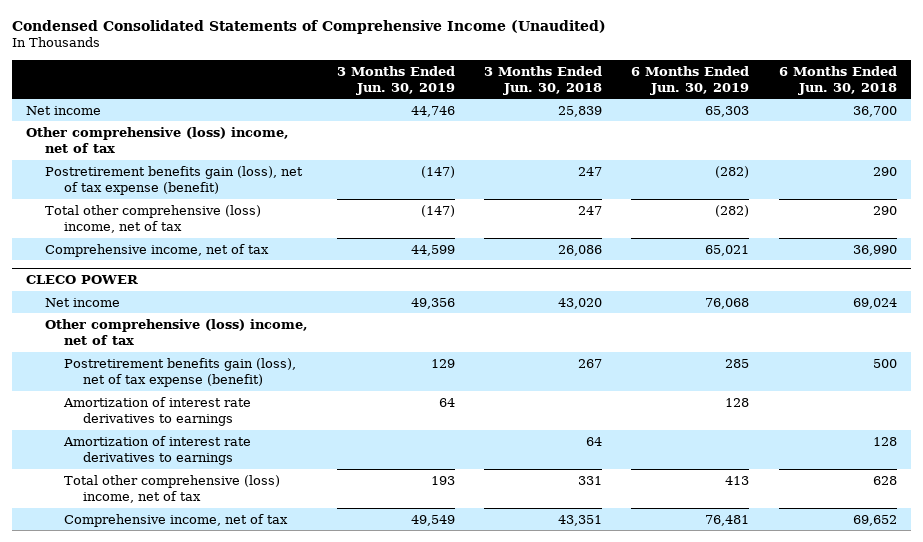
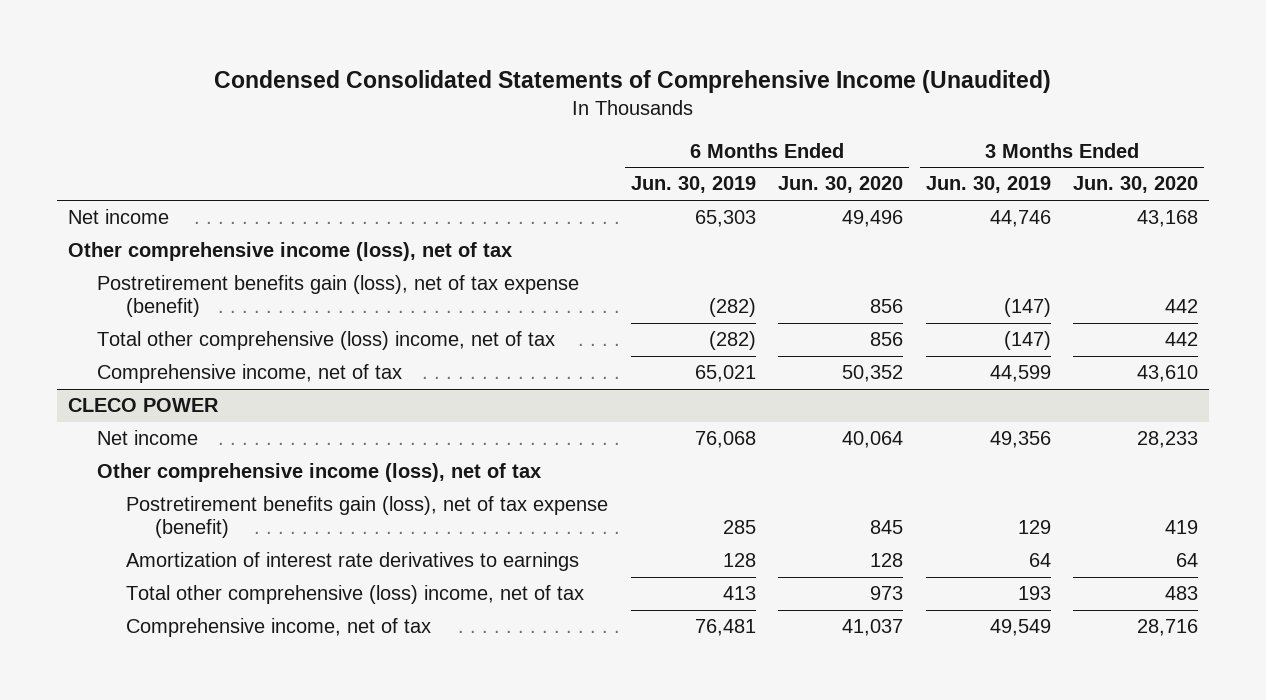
[484,65,603,95] 3 Months Ended Jun. 30, 2018 -> none
[778,65,897,95] 6 Months Ended Jun. 30, 2018 -> none
none -> [778,176,904,194] Jun. 30, 2020
none -> [1072,176,1198,194] Jun. 30, 2020
[26,126,290,153] Other comprehensive (loss) income, net of tax -> [68,242,513,262] Other comprehensive income (loss), net of tax
[44,318,308,345] Other comprehensive (loss) income, net of tax -> [97,463,542,483] Other comprehensive income (loss), net of tax
[62,435,251,465] Amortization of interest rate derivatives to earnings -> none

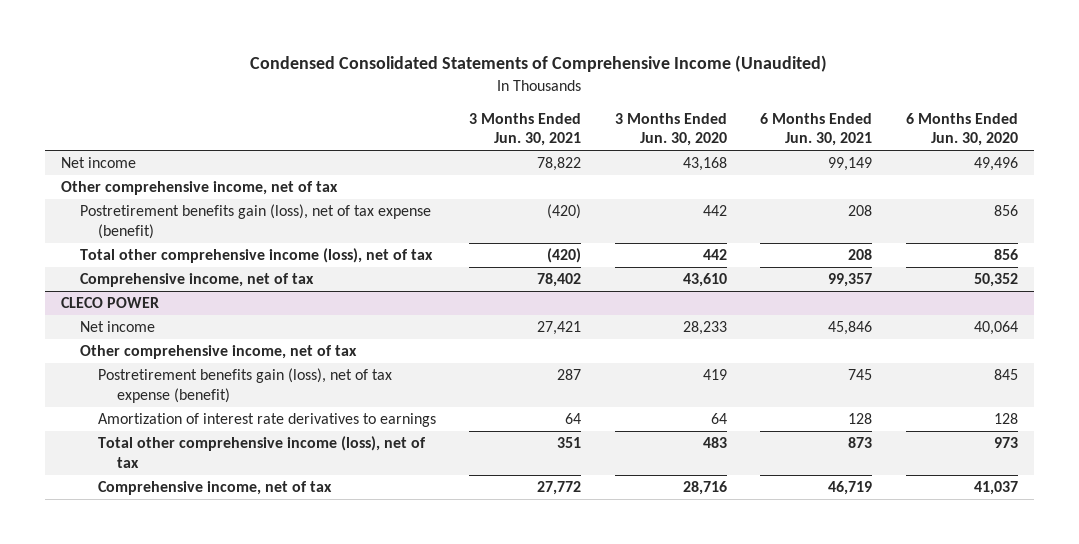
[630,176,756,194] Jun. 30, 2019 -> none
[925,176,1051,194] Jun. 30, 2019 -> none
none -> [469,112,582,147] 3 Months Ended Jun. 30, 2021
none -> [760,112,873,147] 6 Months Ended Jun. 30, 2021
[68,242,513,262] Other comprehensive income (loss), net of tax -> [61,181,339,196] Other comprehensive income, net of tax
[97,331,556,351] Total other comprehensive (loss) income, net of tax -> [79,248,433,264] Total other comprehensive income (loss), net of tax
[97,463,542,483] Other comprehensive income (loss), net of tax -> [79,345,357,360] Other comprehensive income, net of tax
[126,585,585,605] Total other comprehensive (loss) income, net of tax -> [98,436,427,468] Total other comprehensive income (loss), net of tax

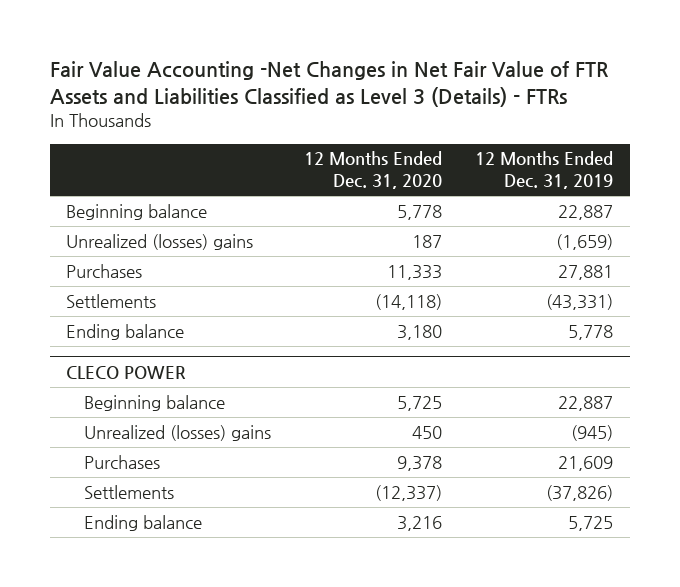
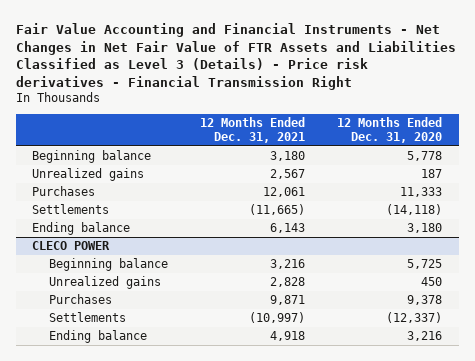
[49,61,609,108] Fair Value Accounting -Net Changes in Net Fair Value of FTR Assets and Liabilities Classified as Level 3 (Details) - FTRs -> [16,22,457,90] Fair Value Accounting and Financial Instruments - Net Changes in Net Fair Value of FTR Assets and Liabilities Classified as Level 3 (Details) - Price risk derivatives - Financial Transmission Right
[475,151,614,190] 12 Months Ended Dec. 31, 2019 -> none
none -> [200,116,306,143] 12 Months Ended Dec. 31, 2021
[66,233,254,250] Unrealized (losses) gains -> [32,168,145,182] Unrealized gains
[84,424,272,441] Unrealized (losses) gains -> [48,276,161,290] Unrealized gains

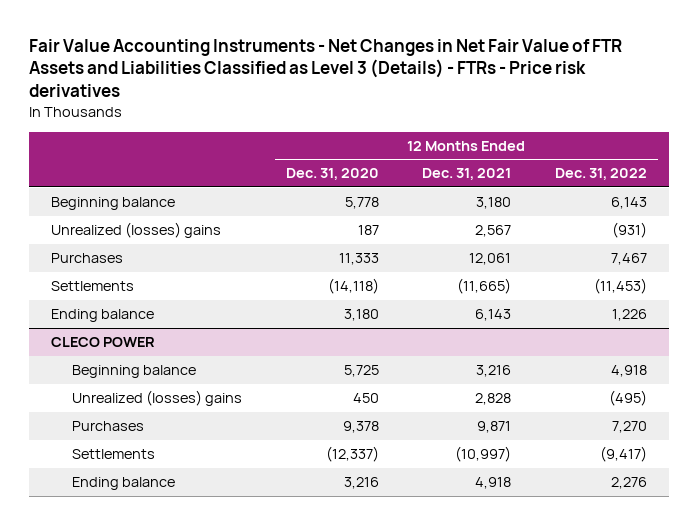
[16,22,457,90] Fair Value Accounting and Financial Instruments - Net Changes in Net Fair Value of FTR Assets and Liabilities Classified as Level 3 (Details) - Price risk derivatives - Financial Transmission Right -> [28,38,622,98] Fair Value Accounting Instruments - Net Changes in Net Fair Value of FTR Assets and Liabilities Classified as Level 3 (Details) - FTRs - Price risk derivatives
none -> [555,168,648,181] Dec. 31, 2022
[32,168,145,182] Unrealized gains -> [50,222,221,239] Unrealized (losses) gains
[48,276,161,290] Unrealized gains -> [71,390,242,407] Unrealized (losses) gains

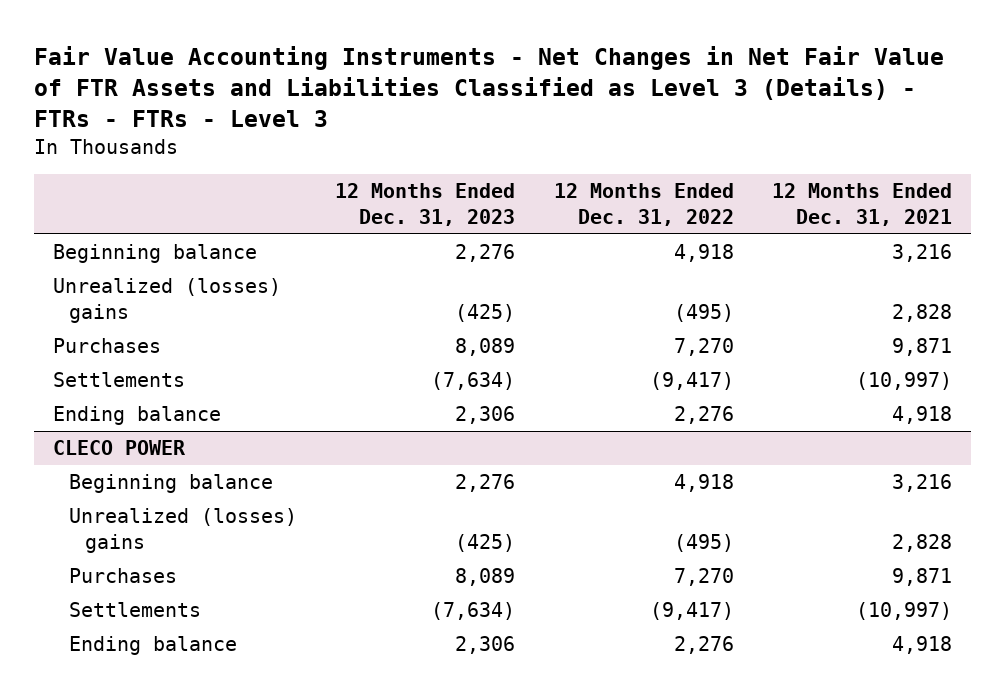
[28,38,622,98] Fair Value Accounting Instruments - Net Changes in Net Fair Value of FTR Assets and Liabilities Classified as Level 3 (Details) - FTRs - Price risk derivatives -> [33,45,944,127] Fair Value Accounting Instruments - Net Changes in Net Fair Value of FTR Assets and Liabilities Classified as Level 3 (Details) - FTRs - FTRs - Level 3
[285,168,379,181] Dec. 31, 2020 -> none
none -> [335,183,516,227] 12 Months Ended Dec. 31, 2023
[476,197,512,210] 3,180 -> [892,244,953,263] 3,216
[611,197,648,210] 6,143 -> [673,244,734,263] 4,918
[475,225,512,238] 2,567 -> [892,304,953,323] 2,828
[612,222,648,239] (931) -> [673,304,734,323] (495)
[469,253,512,266] 12,061 -> [892,338,953,357] 9,871
[611,253,648,266] 7,467 -> [673,338,734,357] 7,270
[457,278,512,295] (11,665) -> [856,372,953,391] (10,997)
[594,278,648,295] (11,453) -> [649,372,734,391] (9,417)
[475,309,512,322] 6,143 -> [892,406,953,425] 4,918
[612,309,648,322] 1,226 -> [673,406,734,425] 2,276

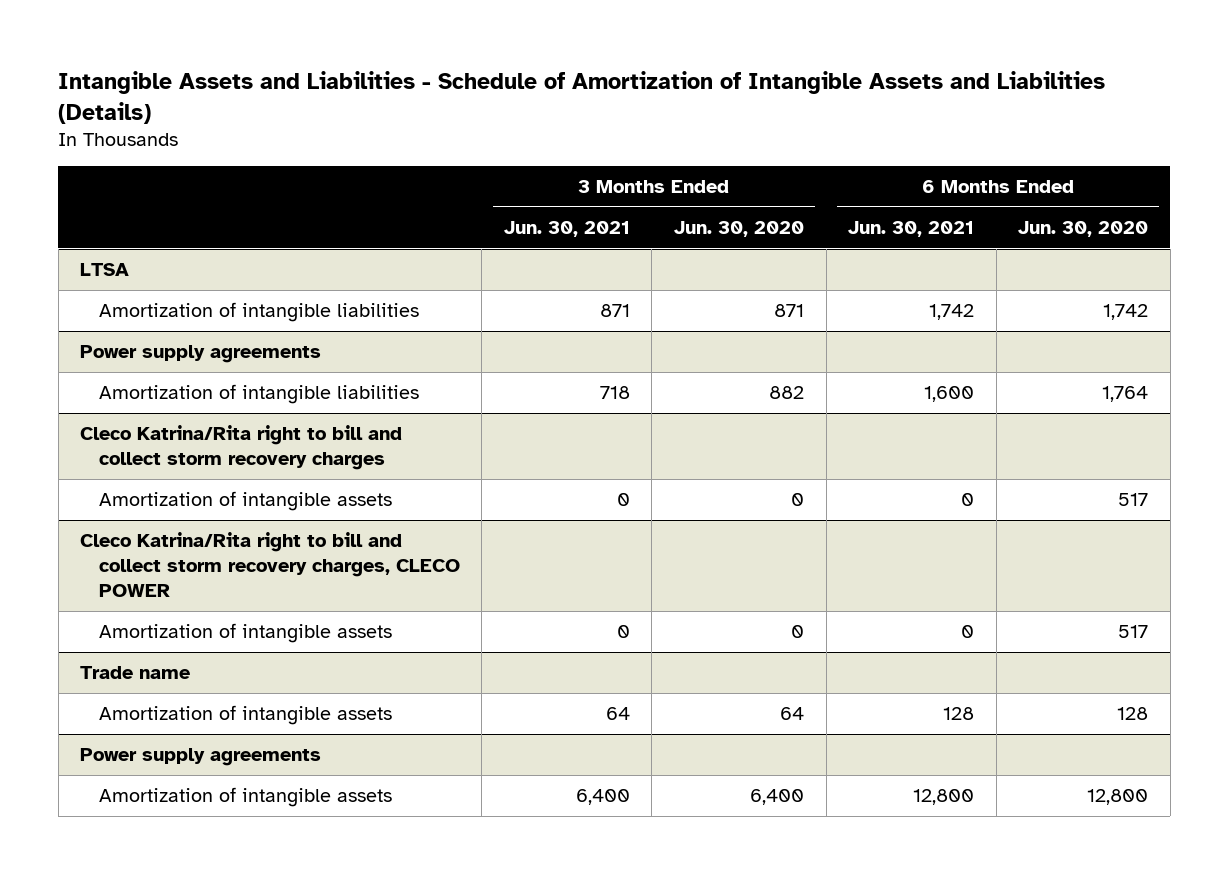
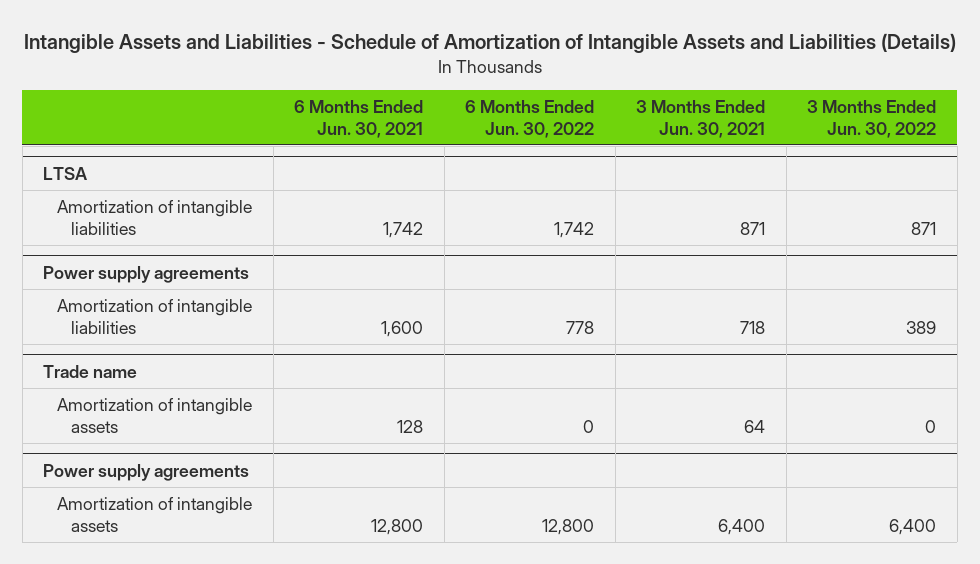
[673,221,804,238] Jun. 30, 2020 -> none
[1018,221,1149,238] Jun. 30, 2020 -> none
none -> [465,99,595,138] 6 Months Ended Jun. 30, 2022
none -> [807,99,937,138] 3 Months Ended Jun. 30, 2022
[80,425,403,471] Cleco Katrina/Rita right to bill and collect storm recovery charges -> none
[98,491,392,512] Amortization of intangible assets -> none
[80,532,460,598] Cleco Katrina/Rita right to bill and collect storm recovery charges, CLECO POWER -> none
[98,623,392,644] Amortization of intangible assets -> none

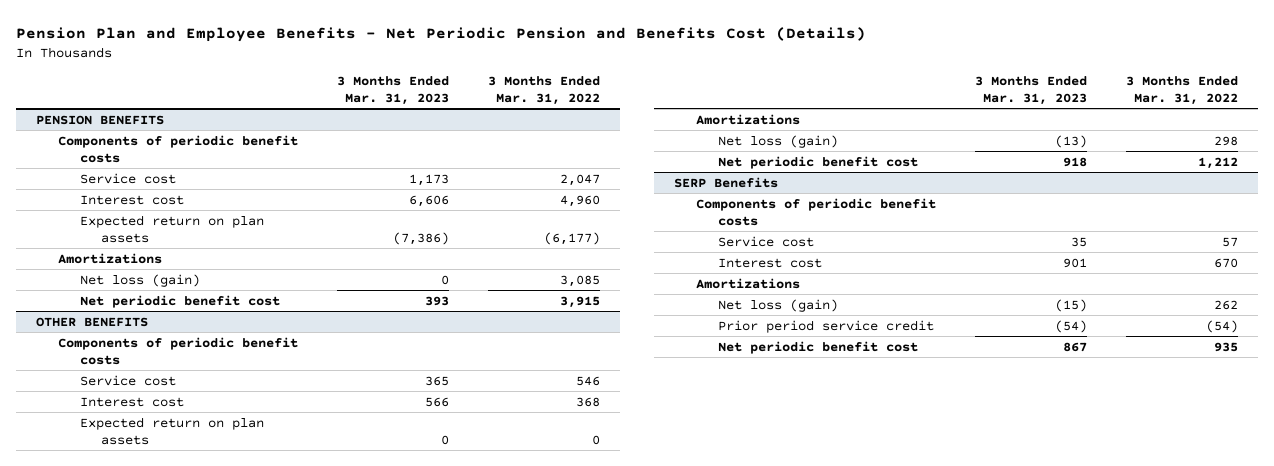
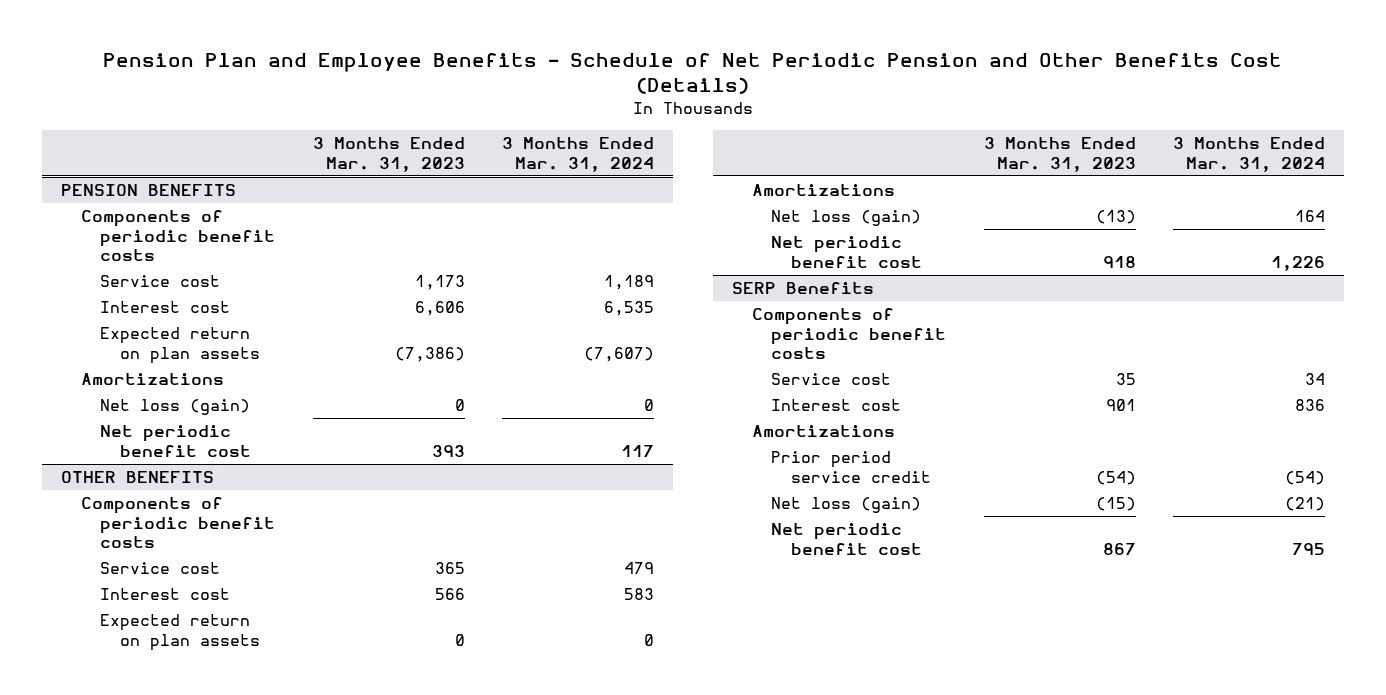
[16,26,867,42] Pension Plan and Employee Benefits - Net Periodic Pension and Benefits Cost (Details) -> [103,53,1283,95] Pension Plan and Employee Benefits - Schedule of Net Periodic Pension and Other Benefits Cost (Details)
[488,75,601,105] 3 Months Ended Mar. 31, 2022 -> none
none -> [502,137,655,172] 3 Months Ended Mar. 31, 2024
[717,298,838,312] Net loss (gain) -> [771,497,922,514] Net loss (gain)

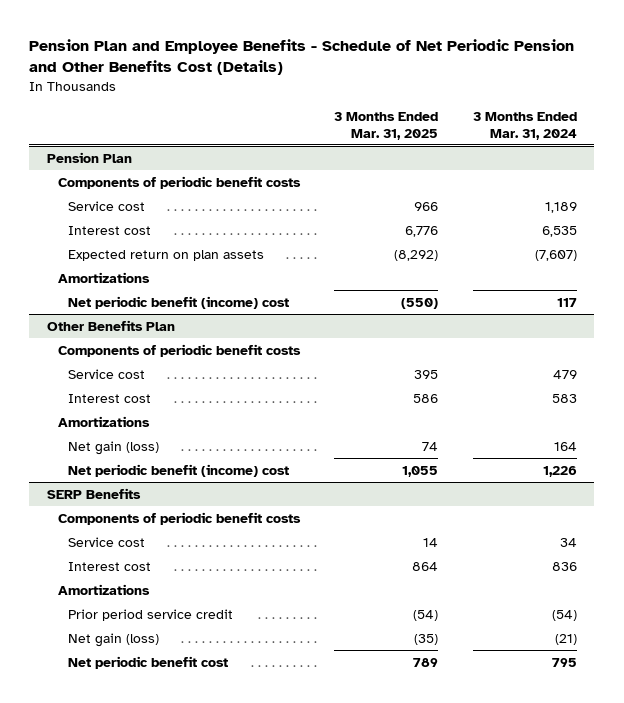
[312,137,465,172] 3 Months Ended Mar. 31, 2023 -> none
none -> [334,112,439,140] 3 Months Ended Mar. 31, 2025
[60,184,236,197] PENSION BENEFITS -> [46,151,132,163] Pension Plan
[100,399,251,416] Net loss (gain) -> none
[100,425,252,457] Net periodic benefit cost -> [68,295,290,309] Net periodic benefit (income) cost
[60,471,214,484] OTHER BENEFITS -> [46,319,175,331] Other Benefits Plan
[100,614,261,651] Expected return on plan assets -> none
[771,210,922,227] Net loss (gain) -> [68,440,160,455] Net gain (loss)
[771,236,923,268] Net periodic benefit cost -> [68,463,290,477] Net periodic benefit (income) cost
[771,497,922,514] Net loss (gain) -> [68,632,160,647] Net gain (loss)

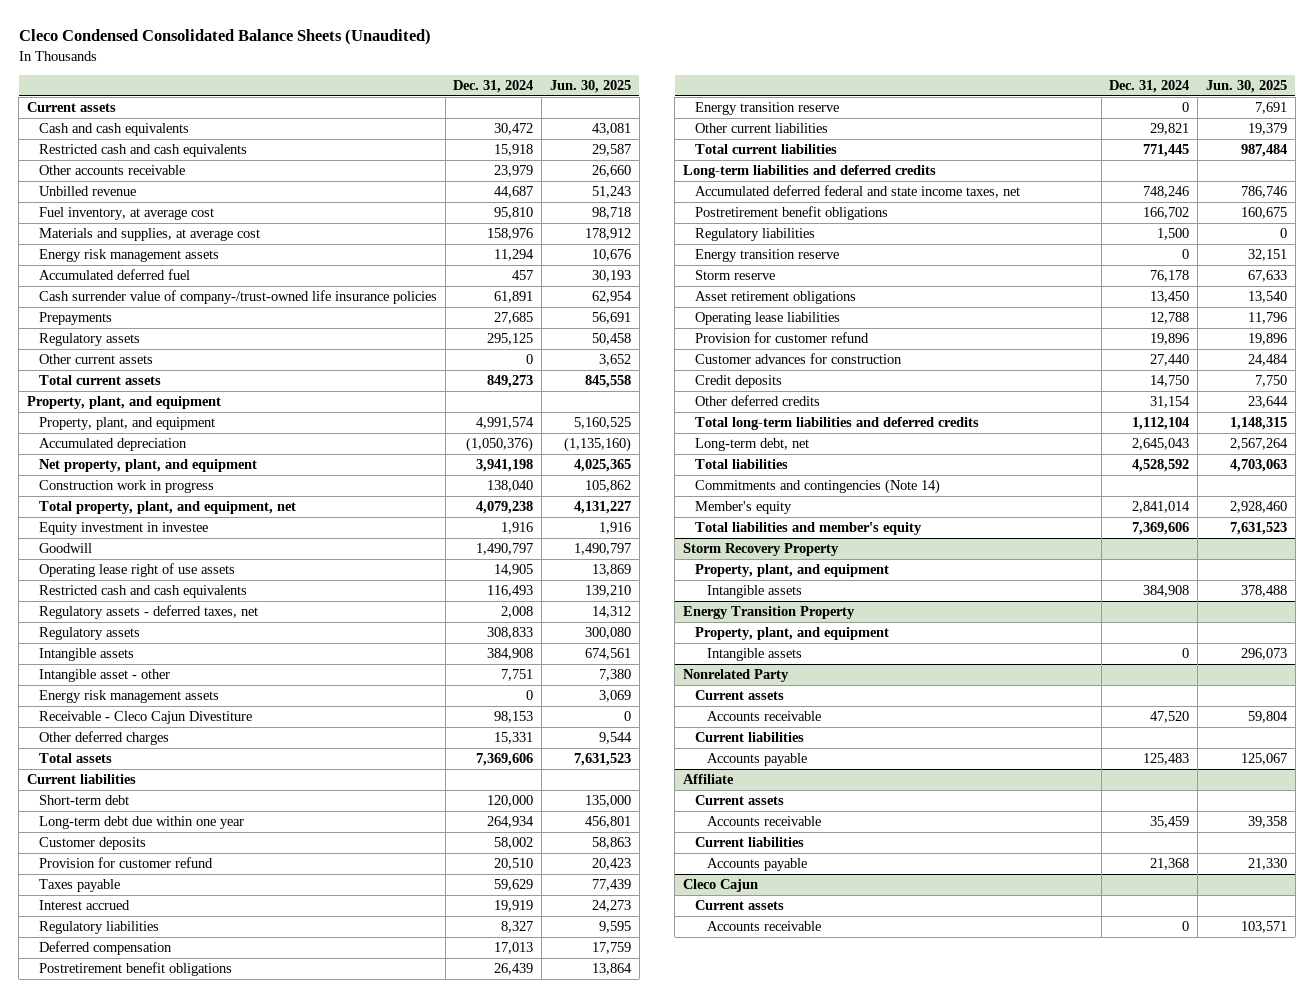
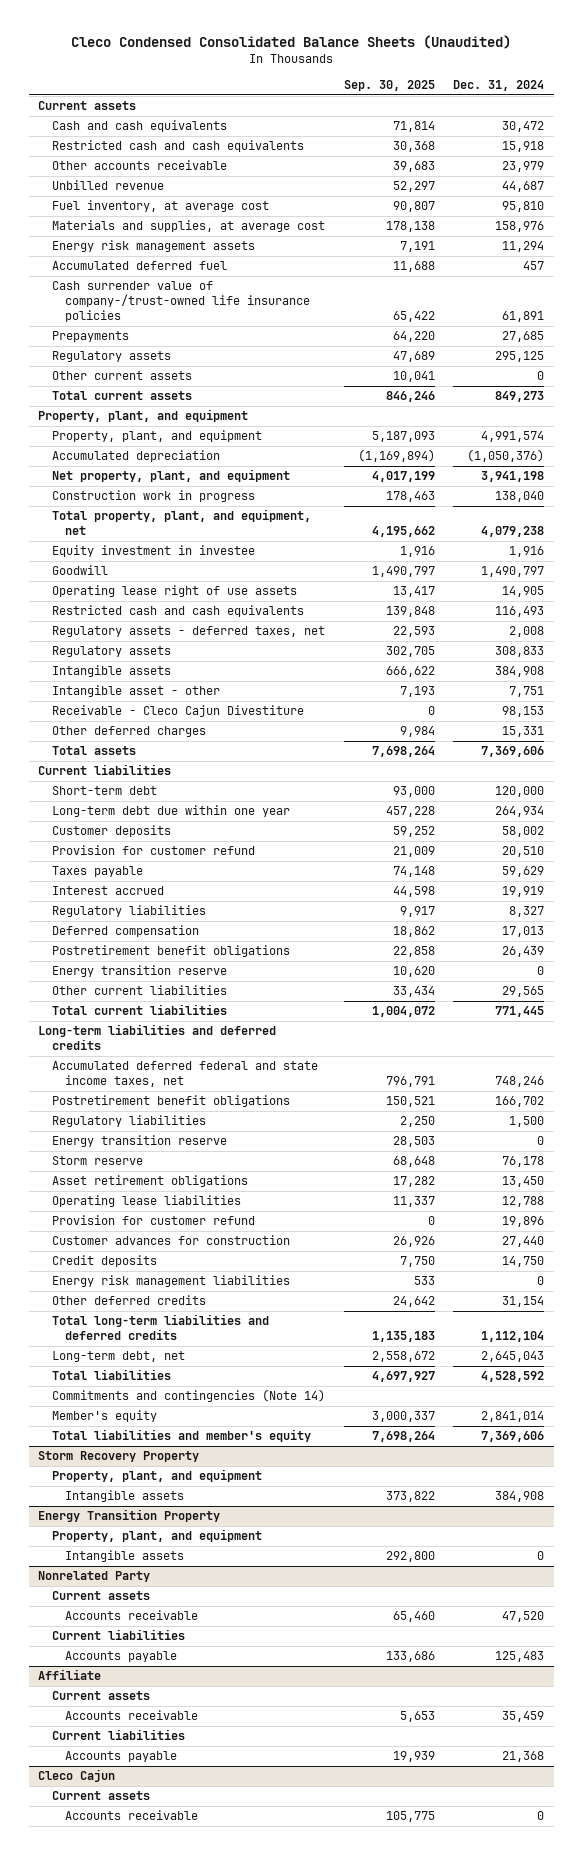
[549,80,631,94] Jun. 30, 2025 -> none
none -> [343,79,435,91] Sep. 30, 2025
[38,690,219,704] Energy risk management assets -> none
[1150,123,1190,136] 29,821 -> [502,986,545,998] 29,565
none -> [51,1275,290,1288] Energy risk management liabilities

